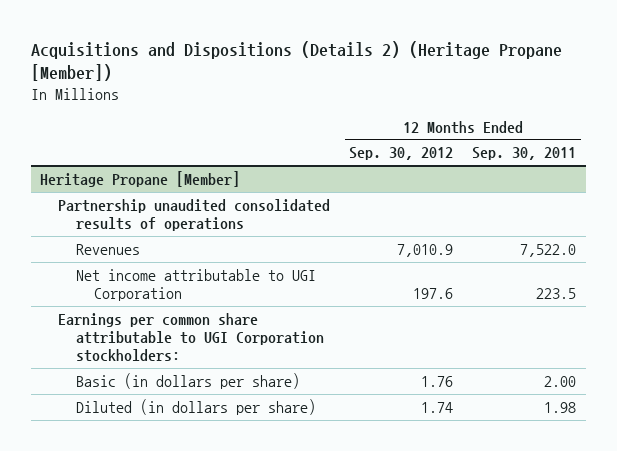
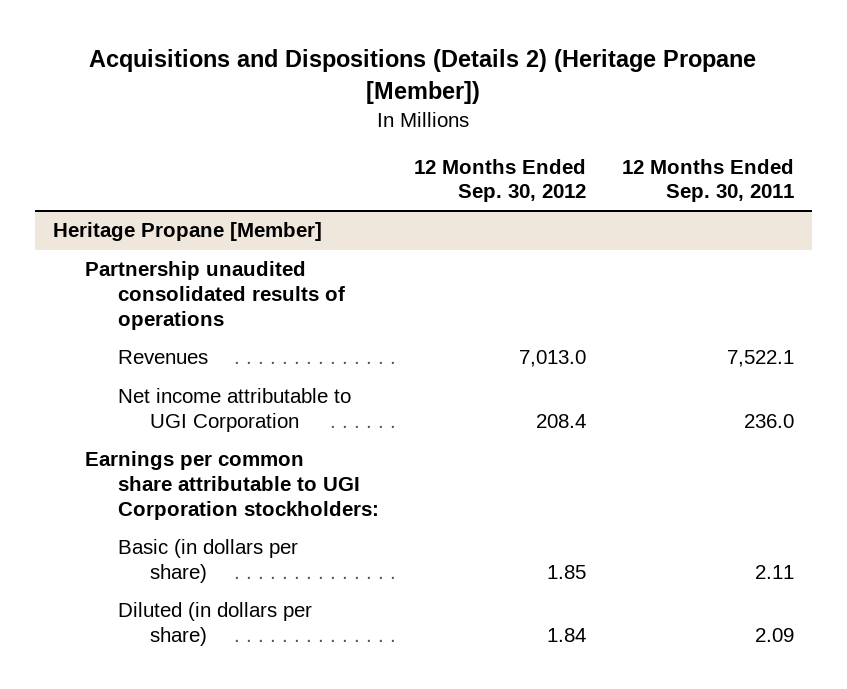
[397,243,454,257] 7,010.9 -> [519,350,587,368] 7,013.0
[520,243,577,257] 7,522.0 -> [726,350,794,368] 7,522.1
[413,287,454,299] 197.6 -> [536,414,587,429] 208.4
[536,287,577,299] 223.5 -> [743,414,794,429] 236.0
[421,375,454,387] 1.76 -> [547,565,587,580] 1.85
[544,375,577,387] 2.00 -> [754,565,794,580] 2.11
[421,401,454,413] 1.74 -> [547,628,587,643] 1.84
[544,401,577,413] 1.98 -> [754,628,794,643] 2.09

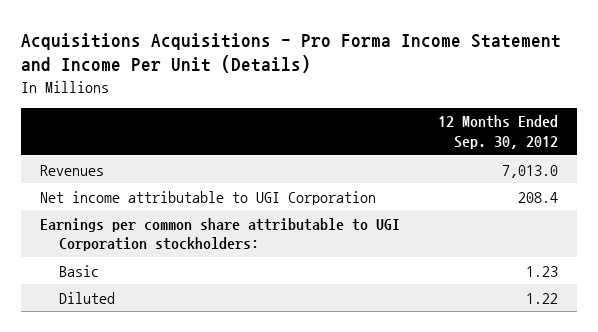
[89,48,757,104] Acquisitions and Dispositions (Details 2) (Heritage Propane [Member]) -> [21,32,562,74] Acquisitions Acquisitions - Pro Forma Income Statement and Income Per Unit (Details)
[621,158,794,203] 12 Months Ended Sep. 30, 2011 -> none
[52,222,322,242] Heritage Propane [Member] -> none
[85,261,345,330] Partnership unaudited consolidated results of operations -> none
[117,539,298,584] Basic (in dollars per share) -> [59,264,100,277] Basic
[547,565,587,580] 1.85 -> [525,265,558,277] 1.23
[117,602,312,647] Diluted (in dollars per share) -> [59,291,116,304] Diluted
[547,628,587,643] 1.84 -> [525,292,558,304] 1.22

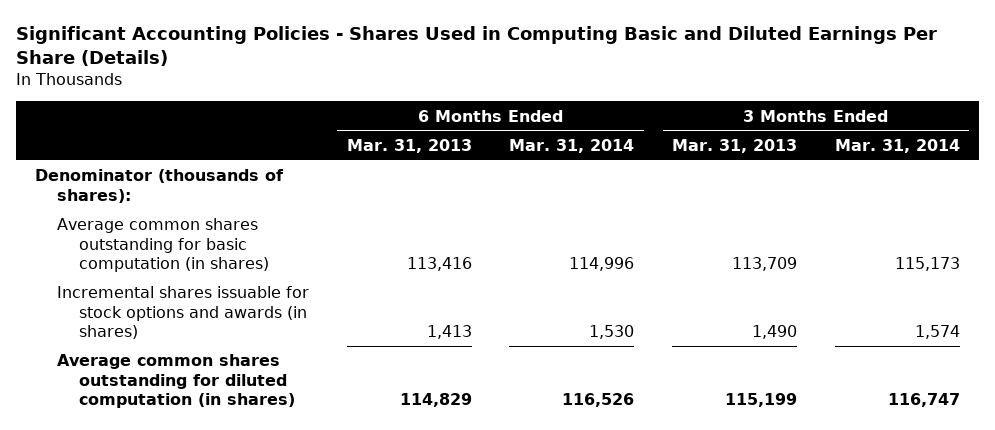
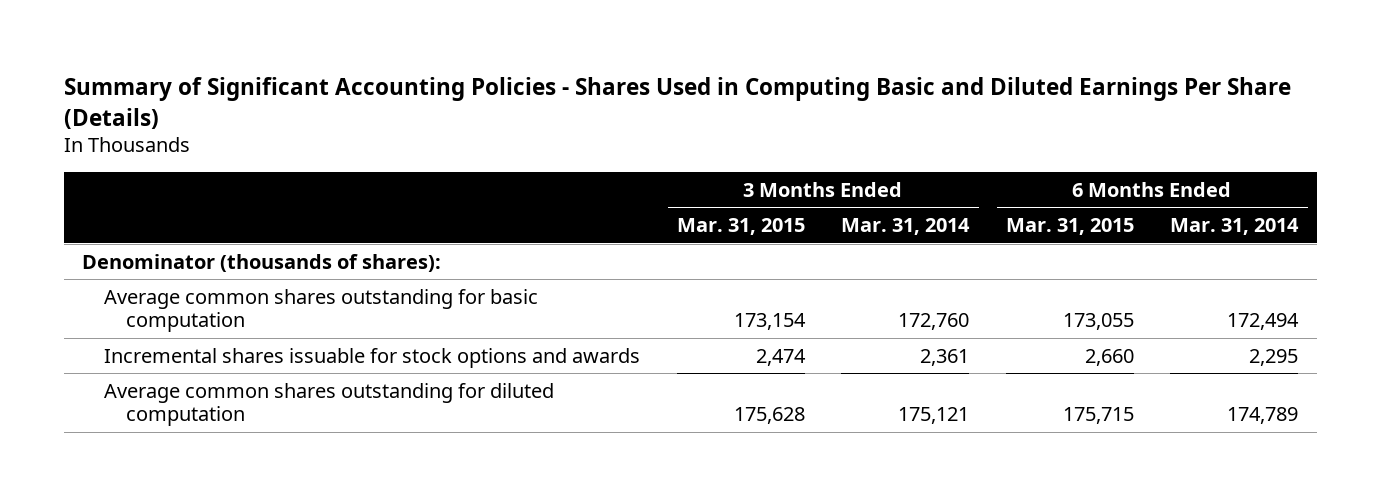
[15,26,937,67] Significant Accounting Policies - Shares Used in Computing Basic and Diluted Earnings Per Share (Details) -> [64,76,1292,129] Summary of Significant Accounting Policies - Shares Used in Computing Basic and Diluted Earnings Per Share (Details)
[346,138,472,153] Mar. 31, 2013 -> none
[672,138,798,153] Mar. 31, 2013 -> none
none -> [676,218,805,236] Mar. 31, 2015
none -> [1005,218,1134,236] Mar. 31, 2015
[57,218,270,272] Average common shares outstanding for basic computation (in shares) -> [104,288,539,333] Average common shares outstanding for basic computation
[569,256,635,271] 114,996 -> [1227,313,1300,331] 172,494
[894,256,960,271] 115,173 -> [898,313,970,331] 172,760
[57,286,310,339] Incremental shares issuable for stock options and awards (in shares) -> [104,347,641,368] Incremental shares issuable for stock options and awards
[589,324,635,339] 1,530 -> [1249,348,1299,366] 2,295
[914,324,960,339] 1,574 -> [920,348,970,366] 2,361
[57,354,296,408] Average common shares outstanding for diluted computation (in shares) -> [104,382,555,427] Average common shares outstanding for diluted computation
[562,392,635,407] 116,526 -> [1227,407,1299,425] 174,789
[887,392,960,407] 116,747 -> [898,407,970,425] 175,121

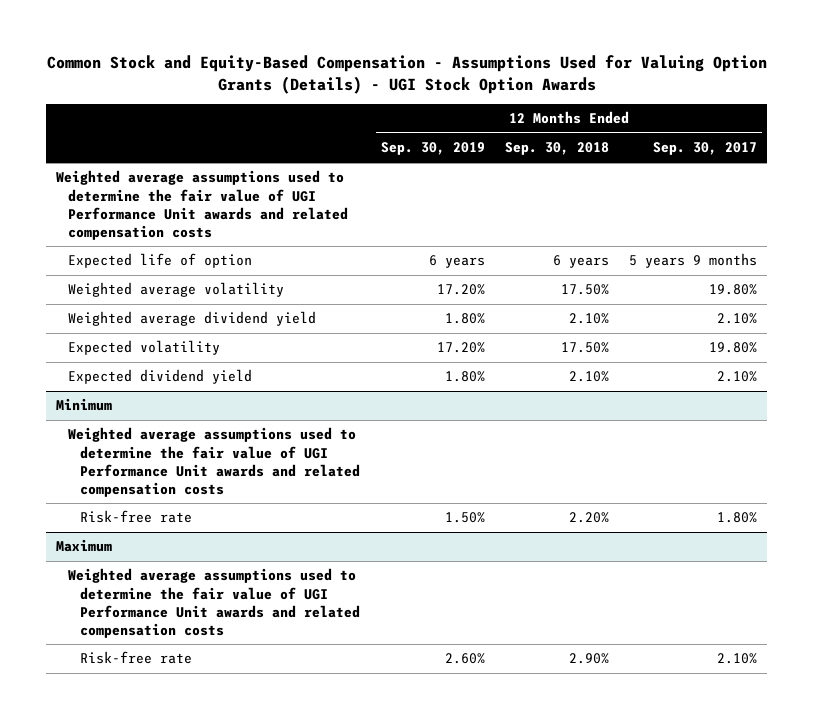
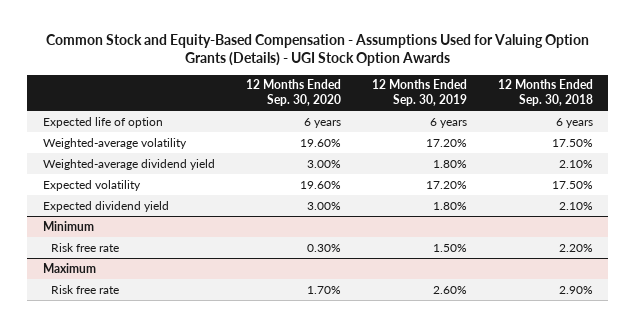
[653,142,758,156] Sep. 30, 2017 -> none
none -> [245,79,341,107] 12 Months Ended Sep. 30, 2020
[56,170,349,240] Weighted average assumptions used to determine the fair value of UGI Performance Unit awards and related compensation costs -> none
[68,282,285,298] Weighted average volatility -> [42,137,187,149] Weighted-average volatility
[68,311,317,327] Weighted average dividend yield -> [42,158,215,170] Weighted-average dividend yield
[68,427,361,497] Weighted average assumptions used to determine the fair value of UGI Performance Unit awards and related compensation costs -> none
[80,510,193,524] Risk-free rate -> [51,242,120,252] Risk free rate
[68,568,361,638] Weighted average assumptions used to determine the fair value of UGI Performance Unit awards and related compensation costs -> none
[80,651,193,665] Risk-free rate -> [51,284,120,294] Risk free rate

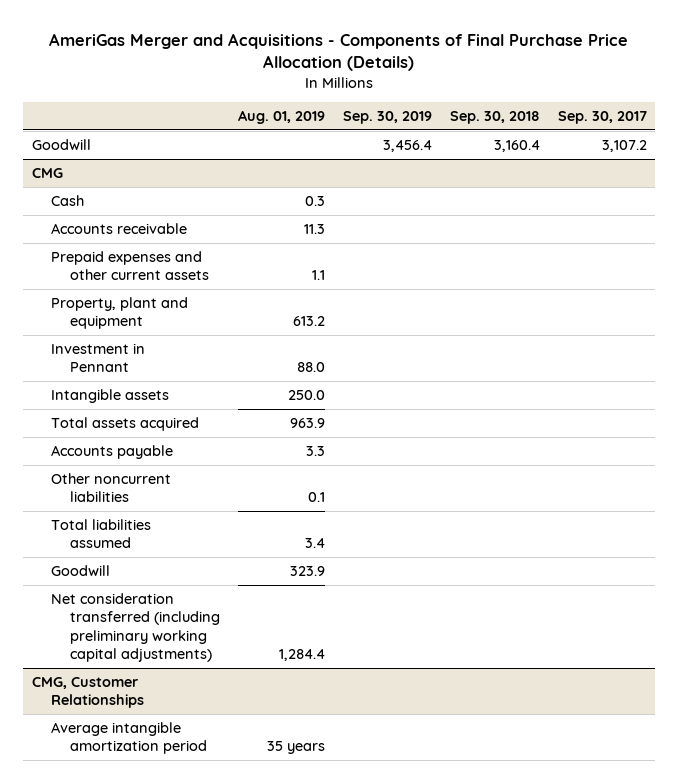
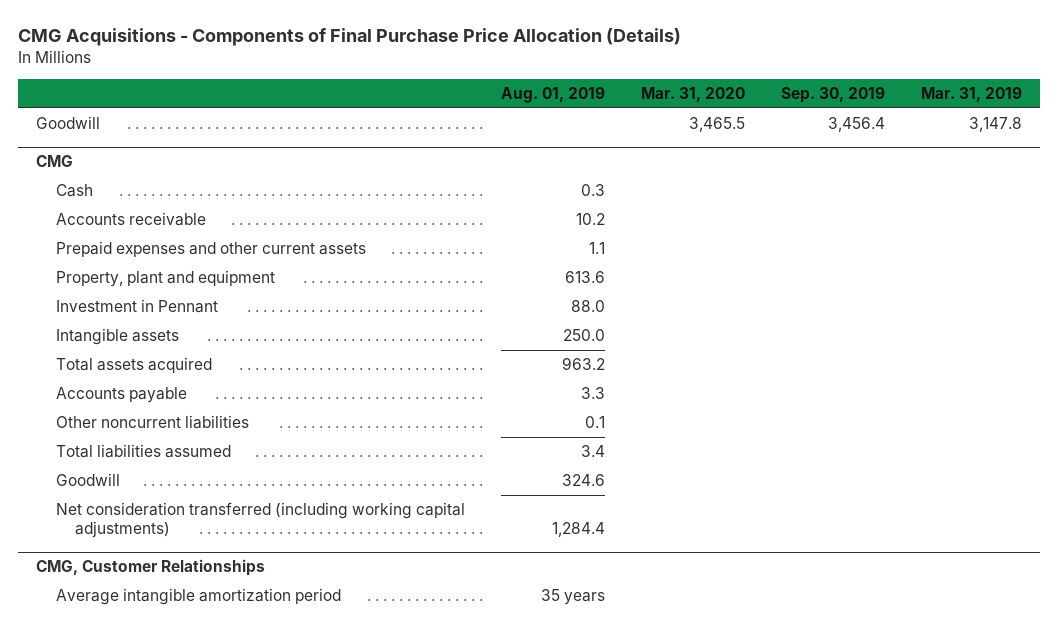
[49,32,629,72] AmeriGas Merger and Acquisitions - Components of Final Purchase Price Allocation (Details) -> [18,28,682,47] CMG Acquisitions - Components of Final Purchase Price Allocation (Details)
[449,111,540,125] Sep. 30, 2018 -> none
[557,111,647,125] Sep. 30, 2017 -> none
none -> [640,86,745,102] Mar. 31, 2020
none -> [920,86,1022,102] Mar. 31, 2019
[304,223,326,234] 11.3 -> [575,213,605,226] 10.2
[293,316,326,327] 613.2 -> [564,271,605,284] 613.6
[290,417,326,428] 963.9 -> [561,357,605,371] 963.2
[290,565,326,576] 323.9 -> [561,474,605,487] 324.6
[51,592,221,663] Net consideration transferred (including preliminary working capital adjustments) -> [55,502,465,538] Net consideration transferred (including working capital adjustments)

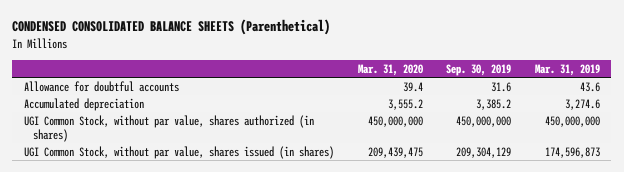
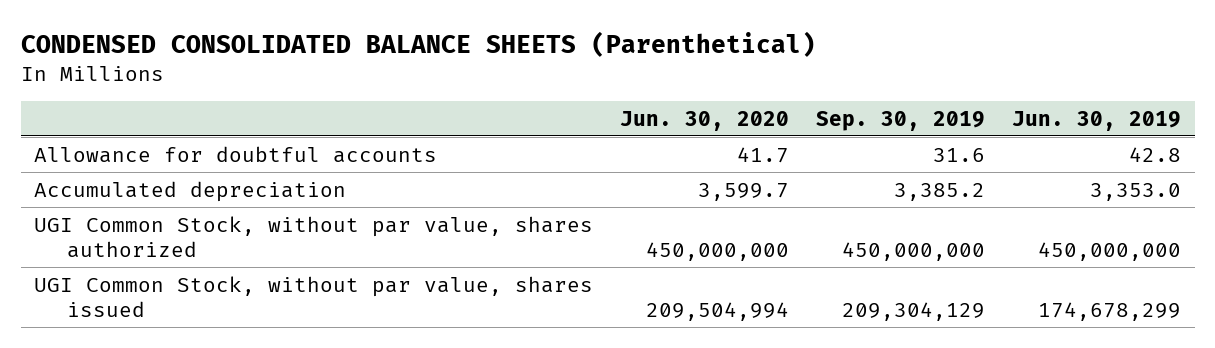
[357,63,423,76] Mar. 31, 2020 -> none
[534,63,600,76] Mar. 31, 2019 -> none
none -> [620,110,790,131] Jun. 30, 2020
none -> [1012,110,1182,131] Jun. 30, 2019
[24,114,315,143] UGI Common Stock, without par value, shares authorized (in shares) -> [34,215,594,258] UGI Common Stock, without par value, shares authorized
[24,145,335,159] UGI Common Stock, without par value, shares issued (in shares) -> [34,275,594,317] UGI Common Stock, without par value, shares issued

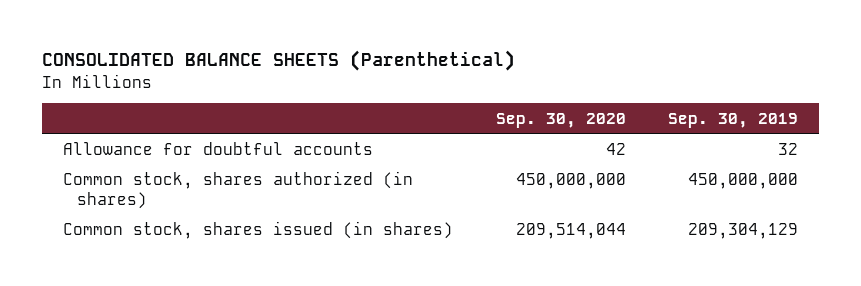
[20,30,816,57] CONDENSED CONSOLIDATED BALANCE SHEETS (Parenthetical) -> [41,50,515,72] CONSOLIDATED BALANCE SHEETS (Parenthetical)
[620,110,790,131] Jun. 30, 2020 -> none
[1012,110,1182,131] Jun. 30, 2019 -> none
none -> [495,112,626,128] Sep. 30, 2020
[34,180,347,202] Accumulated depreciation -> none
[933,147,986,162] 31.6 -> [778,142,799,155] 32
[34,215,594,258] UGI Common Stock, without par value, shares authorized -> [63,170,414,209] Common stock, shares authorized (in shares)
[34,275,594,317] UGI Common Stock, without par value, shares issued -> [63,220,454,239] Common stock, shares issued (in shares)

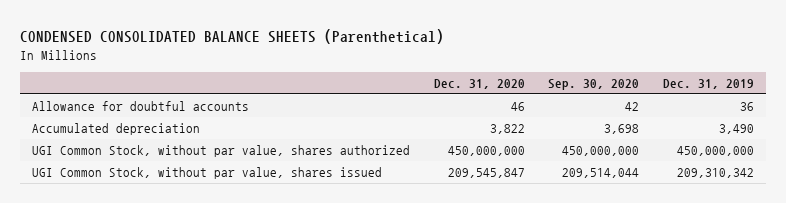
[41,50,515,72] CONSOLIDATED BALANCE SHEETS (Parenthetical) -> [20,28,445,44] CONDENSED CONSOLIDATED BALANCE SHEETS (Parenthetical)
[668,112,799,128] Sep. 30, 2019 -> none
none -> [433,79,525,90] Dec. 31, 2020
none -> [663,79,755,90] Dec. 31, 2019
none -> [32,123,201,136] Accumulated depreciation
[63,170,414,209] Common stock, shares authorized (in shares) -> [32,145,411,158] UGI Common Stock, without par value, shares authorized
[63,220,454,239] Common stock, shares issued (in shares) -> [32,167,383,180] UGI Common Stock, without par value, shares issued

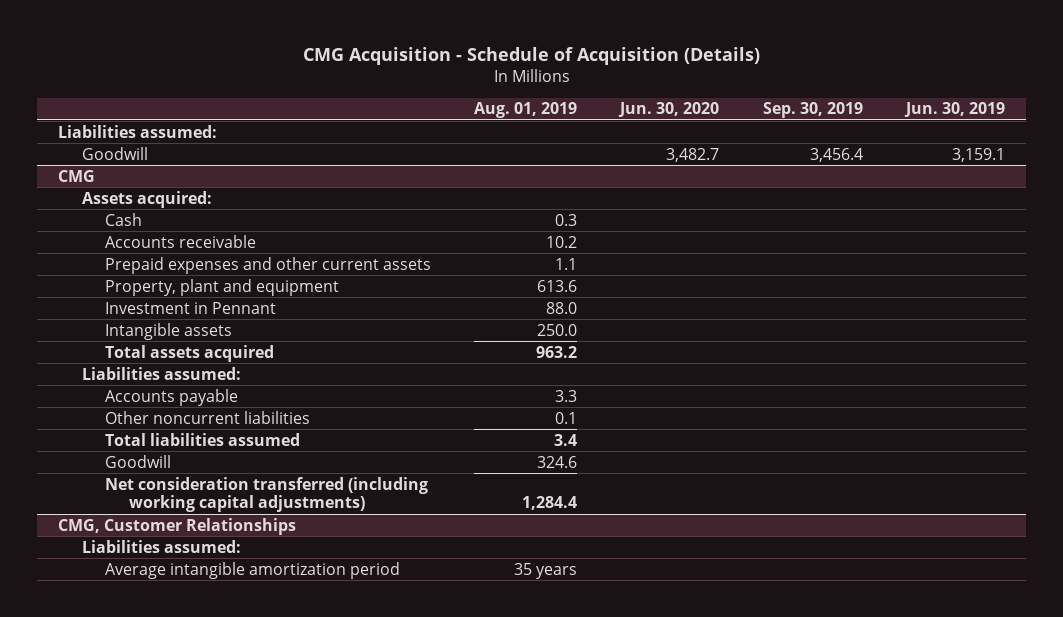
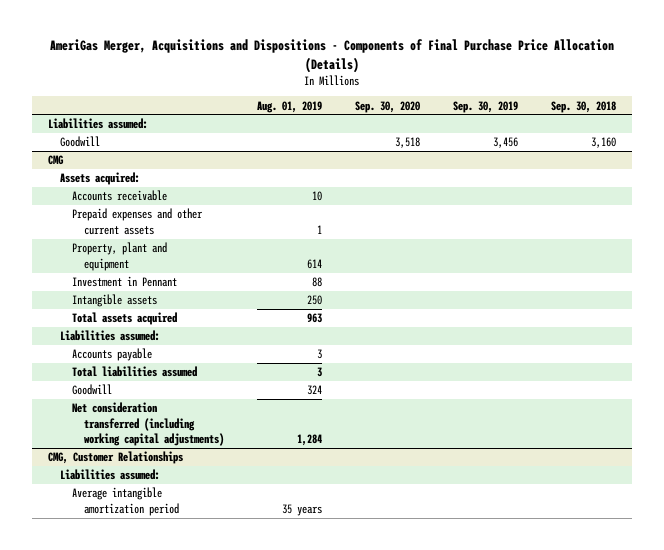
[302,47,760,66] CMG Acquisition - Schedule of Acquisition (Details) -> [50,39,615,73] AmeriGas Merger, Acquisitions and Dispositions - Components of Final Purchase Price Allocation (Details)
[618,102,720,118] Jun. 30, 2020 -> none
[903,102,1005,118] Jun. 30, 2019 -> none
none -> [354,100,420,113] Sep. 30, 2020
none -> [550,100,616,113] Sep. 30, 2018
[809,147,863,162] 3,456.4 -> [492,137,518,149] 3,456
[105,212,143,226] Cash -> none
[546,235,578,248] 10.2 -> [311,191,322,202] 10
[555,257,578,270] 1.1 -> [316,224,322,234] 1
[537,279,578,292] 613.6 -> [306,258,322,269] 614
[546,301,578,314] 88.0 -> [311,277,322,288] 88
[537,323,578,336] 250.0 -> [306,295,322,306] 250
[536,345,578,358] 963.2 -> [306,313,322,324] 963
[105,410,311,424] Other noncurrent liabilities -> none
[555,389,578,402] 3.3 -> [316,349,322,360] 3
[554,433,578,446] 3.4 -> [316,367,322,378] 3
[537,455,578,468] 324.6 -> [306,385,322,396] 324
[522,496,578,511] 1,284.4 -> [296,433,322,446] 1,284

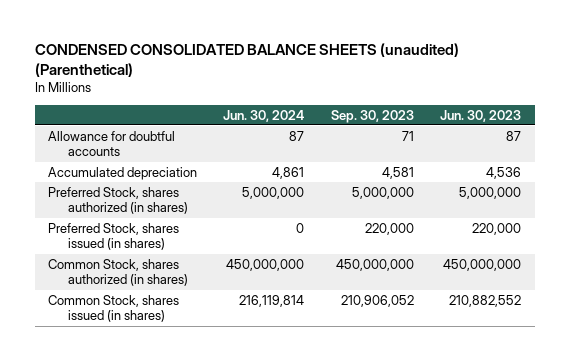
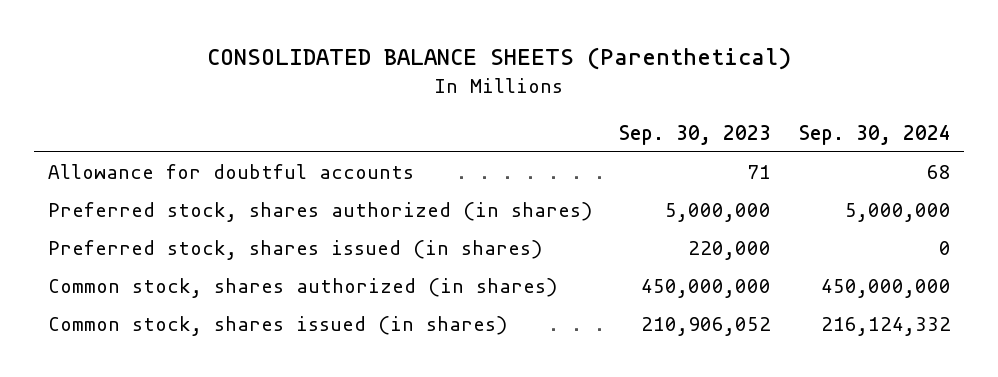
[34,42,459,77] CONDENSED CONSOLIDATED BALANCE SHEETS (unaudited) (Parenthetical) -> [207,47,792,71] CONSOLIDATED BALANCE SHEETS (Parenthetical)
[223,109,305,122] Jun. 30, 2024 -> none
[440,109,522,122] Jun. 30, 2023 -> none
none -> [798,124,951,145] Sep. 30, 2024
[48,166,198,180] Accumulated depreciation -> none
[48,186,188,215] Preferred Stock, shares authorized (in shares) -> [47,202,592,223] Preferred stock, shares authorized (in shares)
[48,222,180,251] Preferred Stock, shares issued (in shares) -> [47,240,542,261] Preferred stock, shares issued (in shares)
[48,258,188,287] Common Stock, shares authorized (in shares) -> [47,278,557,299] Common stock, shares authorized (in shares)
[48,294,180,323] Common Stock, shares issued (in shares) -> [47,316,507,337] Common stock, shares issued (in shares)

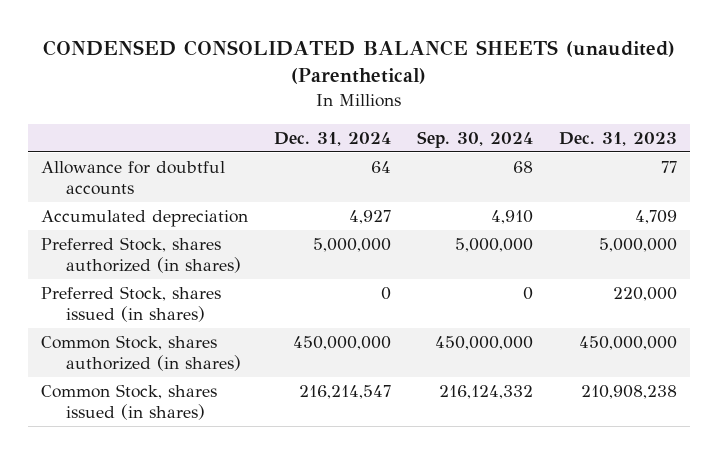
[207,47,792,71] CONSOLIDATED BALANCE SHEETS (Parenthetical) -> [43,40,676,85] CONDENSED CONSOLIDATED BALANCE SHEETS (unaudited) (Parenthetical)
[619,124,772,145] Sep. 30, 2023 -> none
none -> [273,131,391,146] Dec. 31, 2024
none -> [559,131,678,146] Dec. 31, 2023
none -> [40,210,248,228] Accumulated depreciation
[47,202,592,223] Preferred stock, shares authorized (in shares) -> [40,237,241,273] Preferred Stock, shares authorized (in shares)
[47,240,542,261] Preferred stock, shares issued (in shares) -> [40,286,221,322] Preferred Stock, shares issued (in shares)
[47,278,557,299] Common stock, shares authorized (in shares) -> [40,335,241,371] Common Stock, shares authorized (in shares)
[47,316,507,337] Common stock, shares issued (in shares) -> [40,384,217,420] Common Stock, shares issued (in shares)

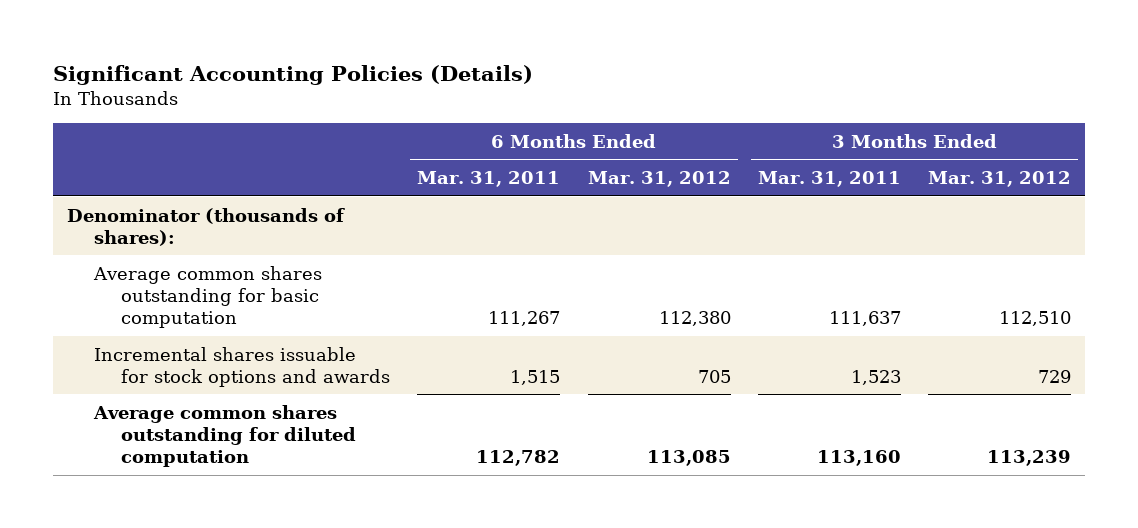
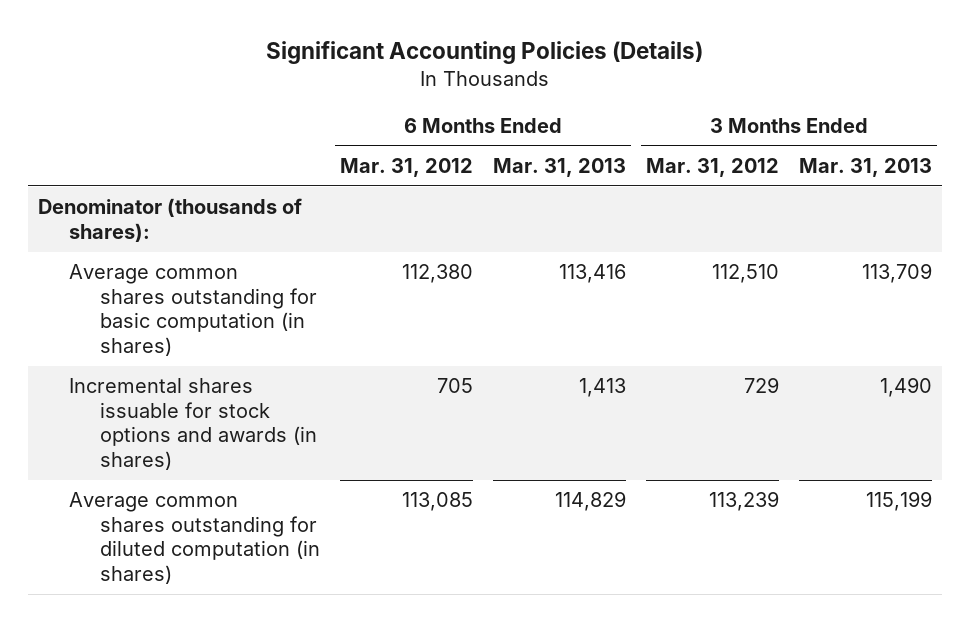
[417,171,561,188] Mar. 31, 2011 -> none
[758,171,902,188] Mar. 31, 2011 -> none
none -> [493,157,627,177] Mar. 31, 2013
none -> [799,157,933,177] Mar. 31, 2013
[92,265,322,329] Average common shares outstanding for basic computation -> [69,264,318,357] Average common shares outstanding for basic computation (in shares)
[93,346,390,387] Incremental shares issuable for stock options and awards -> [69,378,318,471] Incremental shares issuable for stock options and awards (in shares)
[92,404,356,468] Average common shares outstanding for diluted computation -> [69,492,321,585] Average common shares outstanding for diluted computation (in shares)

